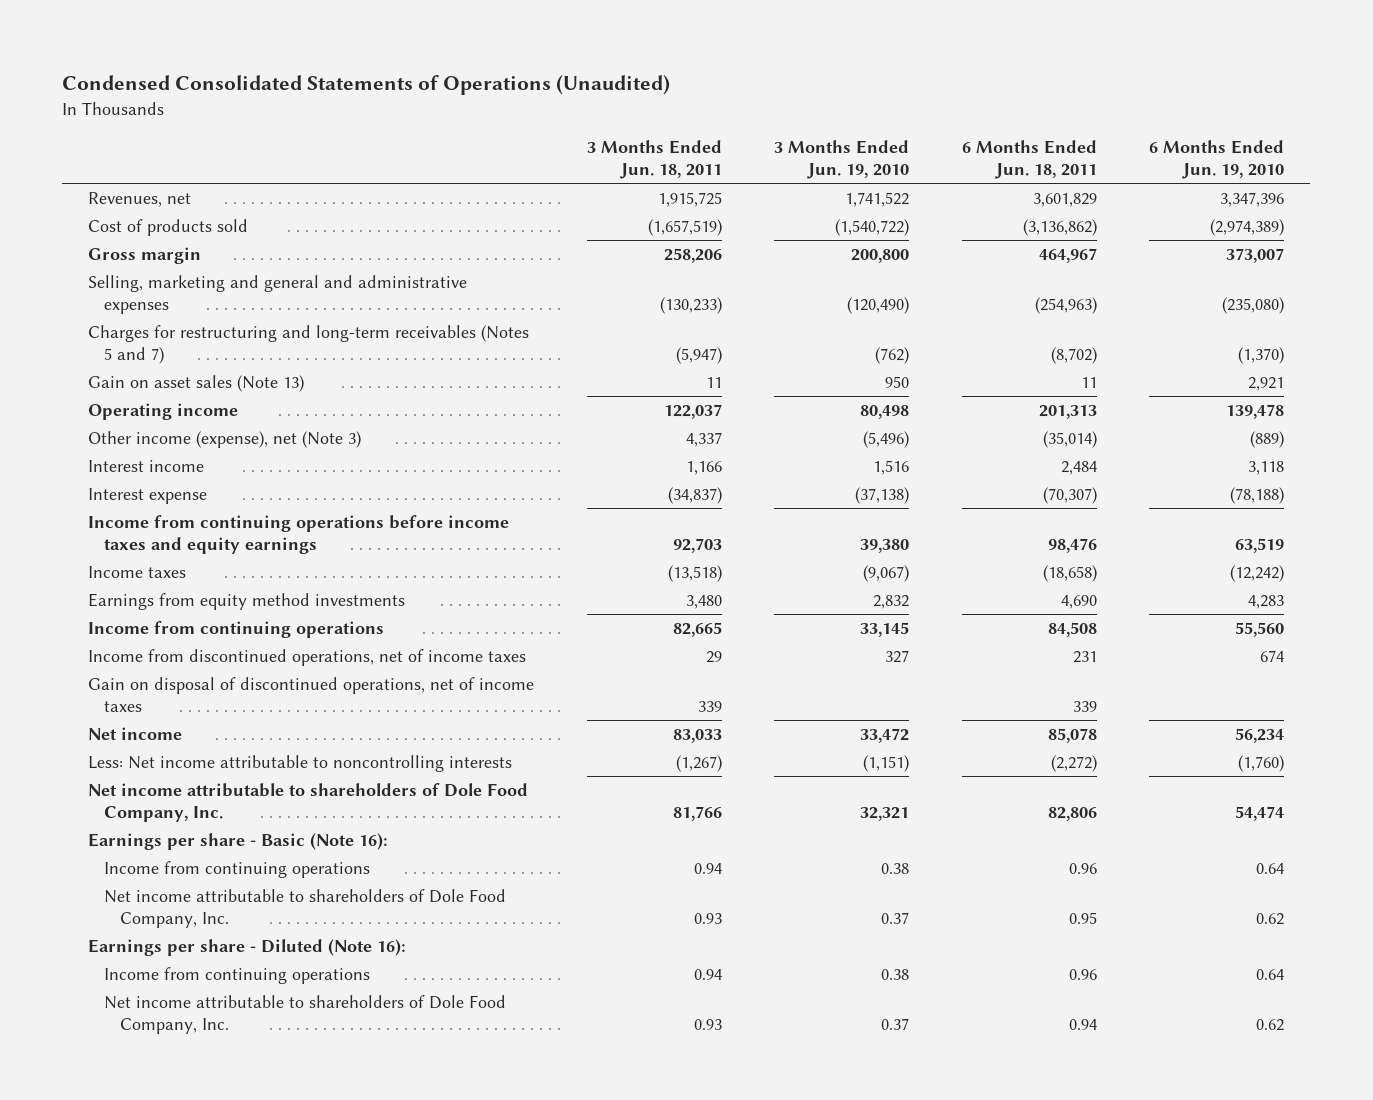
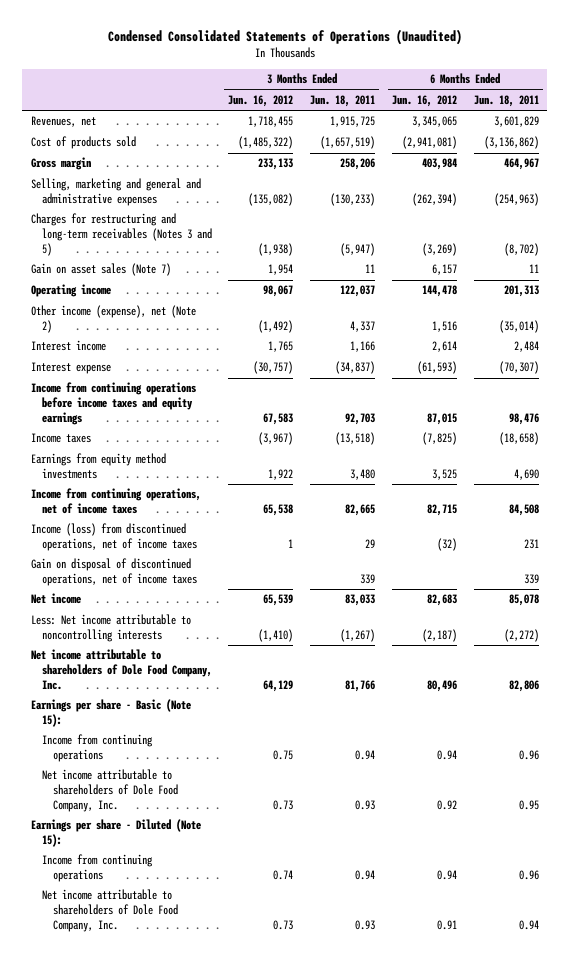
[774,139,910,180] 3 Months Ended Jun. 19, 2010 -> none
[1149,139,1285,180] 6 Months Ended Jun. 19, 2010 -> none
none -> [228,95,294,108] Jun. 16, 2012
none -> [392,95,458,108] Jun. 16, 2012
[88,324,530,365] Charges for restructuring and long-term receivables (Notes 5 and 7) -> [30,213,212,256] Charges for restructuring and long-term receivables (Notes 3 and 5)
[88,374,305,392] Gain on asset sales (Note 13) -> [30,263,171,277] Gain on asset sales (Note 7)
[88,430,362,448] Other income (expense), net (Note 3) -> [30,305,196,334] Other income (expense), net (Note 2)
[88,620,385,638] Income from continuing operations -> [30,488,201,515] Income from continuing operations, net of income taxes
[88,648,527,666] Income from discontinued operations, net of income taxes -> [30,523,197,552] Income (loss) from discontinued operations, net of income taxes
[88,832,389,850] Earnings per share - Basic (Note 16): -> [30,699,191,728] Earnings per share - Basic (Note 15):
[88,938,407,956] Earnings per share - Diluted (Note 16): -> [30,819,201,848] Earnings per share - Diluted (Note 15):

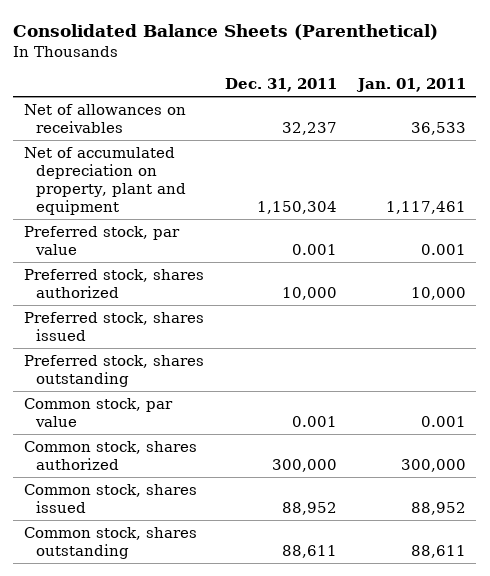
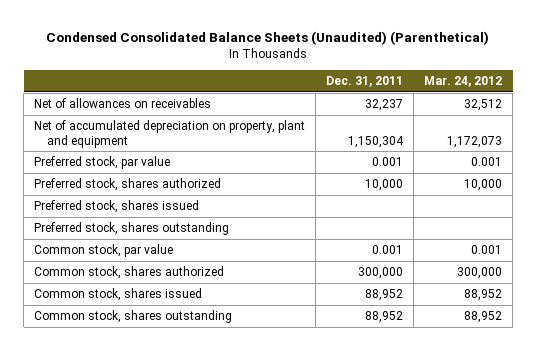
[13,23,439,40] Consolidated Balance Sheets (Parenthetical) -> [46,30,490,45] Condensed Consolidated Balance Sheets (Unaudited) (Parenthetical)
[355,78,466,93] Jan. 01, 2011 -> none
none -> [424,75,503,87] Mar. 24, 2012
[281,544,337,558] 88,611 -> [365,311,404,324] 88,952

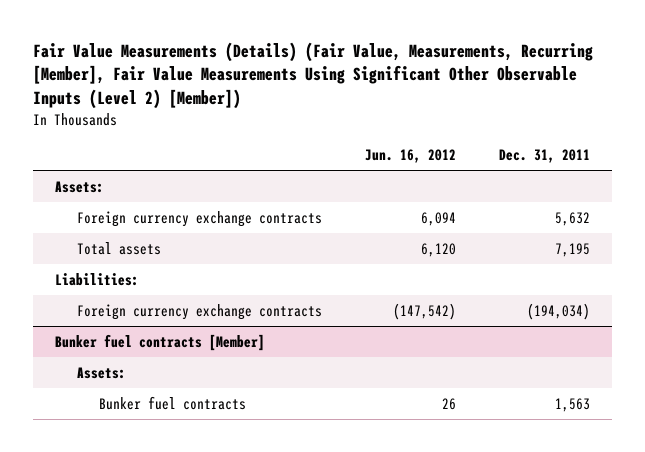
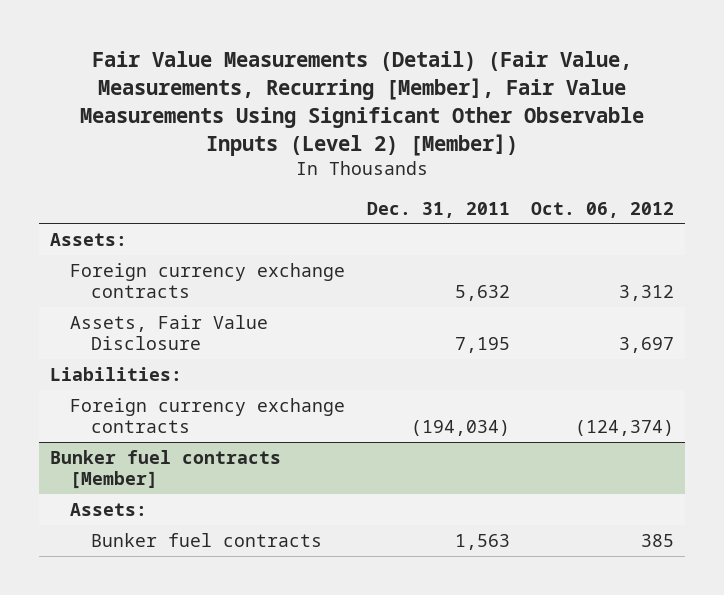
[33,41,594,110] Fair Value Measurements (Details) (Fair Value, Measurements, Recurring [Member], Fair Value Measurements Using Significant Other Observable Inputs (Level 2) [Member]) -> [80,50,645,156] Fair Value Measurements (Detail) (Fair Value, Measurements, Recurring [Member], Fair Value Measurements Using Significant Other Observable Inputs (Level 2) [Member])
[364,149,456,164] Jun. 16, 2012 -> none
none -> [531,201,675,218] Oct. 06, 2012
[76,241,161,255] Total assets -> [70,314,269,350] Assets, Fair Value Disclosure

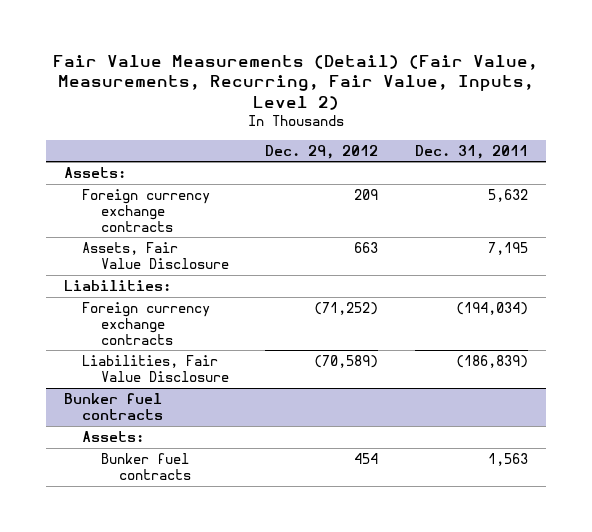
[80,50,645,156] Fair Value Measurements (Detail) (Fair Value, Measurements, Recurring [Member], Fair Value Measurements Using Significant Other Observable Inputs (Level 2) [Member]) -> [52,54,538,111] Fair Value Measurements (Detail) (Fair Value, Measurements, Recurring, Fair Value, Inputs, Level 2)
[531,201,675,218] Oct. 06, 2012 -> none
none -> [265,144,379,159] Dec. 29, 2012
none -> [82,354,229,382] Liabilities, Fair Value Disclosure
[49,449,281,489] Bunker fuel contracts [Member] -> [63,392,164,420] Bunker fuel contracts

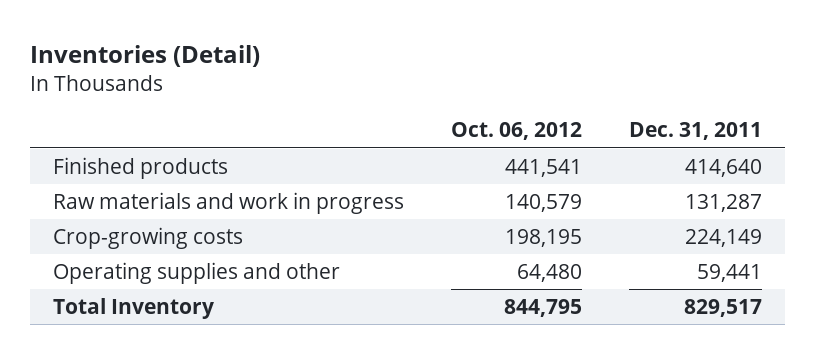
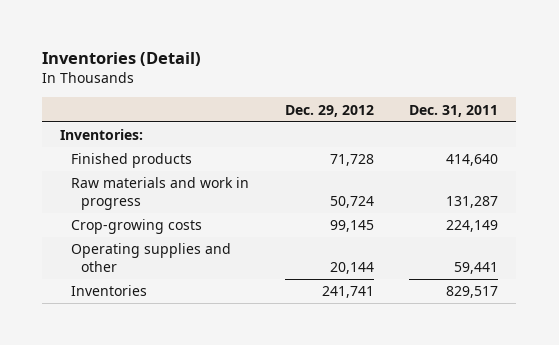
[451,122,583,141] Oct. 06, 2012 -> none
none -> [284,104,374,117] Dec. 29, 2012
none -> [60,129,144,141] Inventories:
[53,298,215,320] Total Inventory -> [70,285,147,297] Inventories

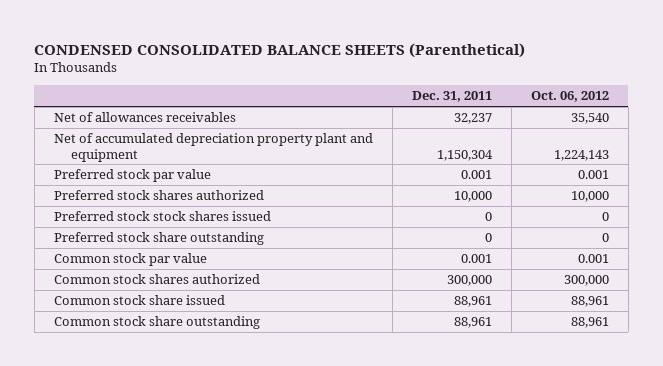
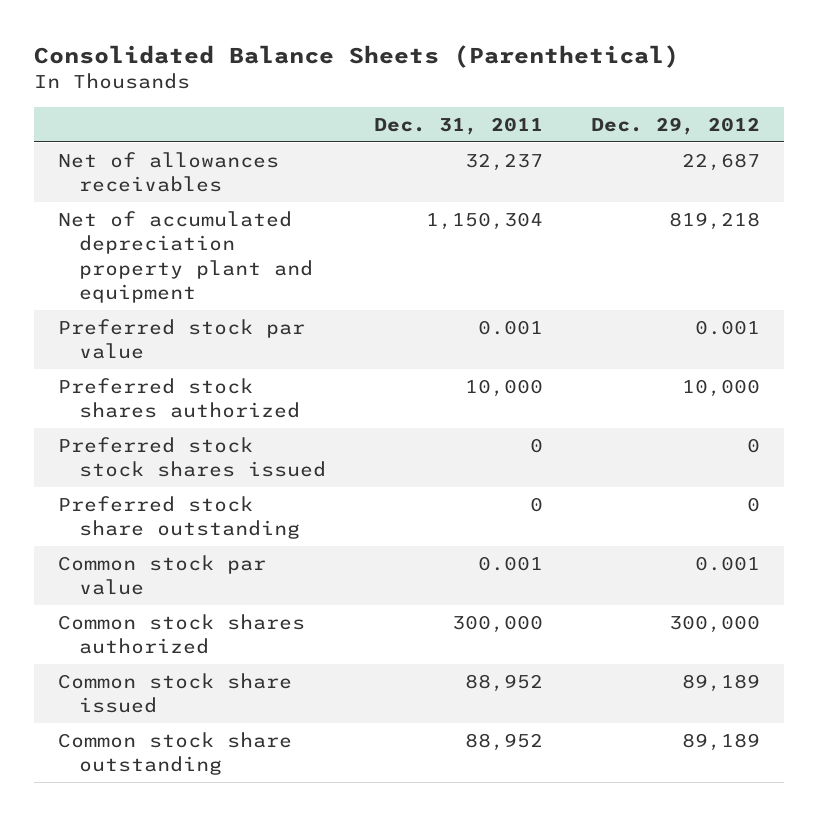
[34,42,526,58] CONDENSED CONSOLIDATED BALANCE SHEETS (Parenthetical) -> [33,44,679,68] Consolidated Balance Sheets (Parenthetical)
[530,91,609,103] Oct. 06, 2012 -> none
none -> [590,116,760,135] Dec. 29, 2012
[453,296,492,308] 88,961 -> [464,674,543,693] 88,952
[453,317,492,329] 88,961 -> [464,733,543,752] 88,952

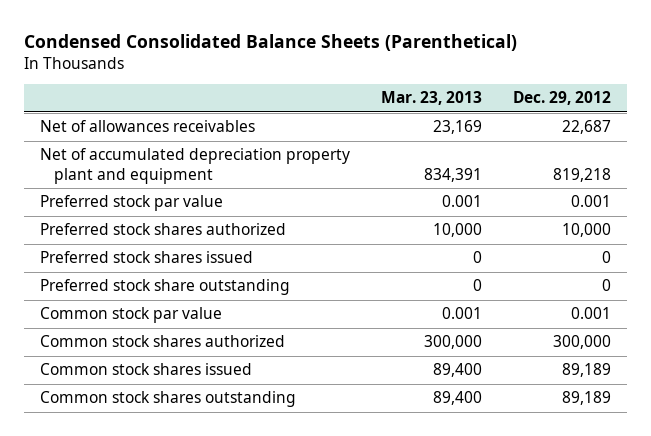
[33,44,679,68] Consolidated Balance Sheets (Parenthetical) -> [24,33,518,51] Condensed Consolidated Balance Sheets (Parenthetical)
[373,116,543,135] Dec. 31, 2011 -> none
none -> [381,91,483,106] Mar. 23, 2013
[57,437,326,478] Preferred stock stock shares issued -> [39,251,253,264] Preferred stock shares issued
[57,673,292,714] Common stock share issued -> [39,363,252,376] Common stock shares issued
[57,732,292,776] Common stock share outstanding -> [39,391,296,408] Common stock shares outstanding

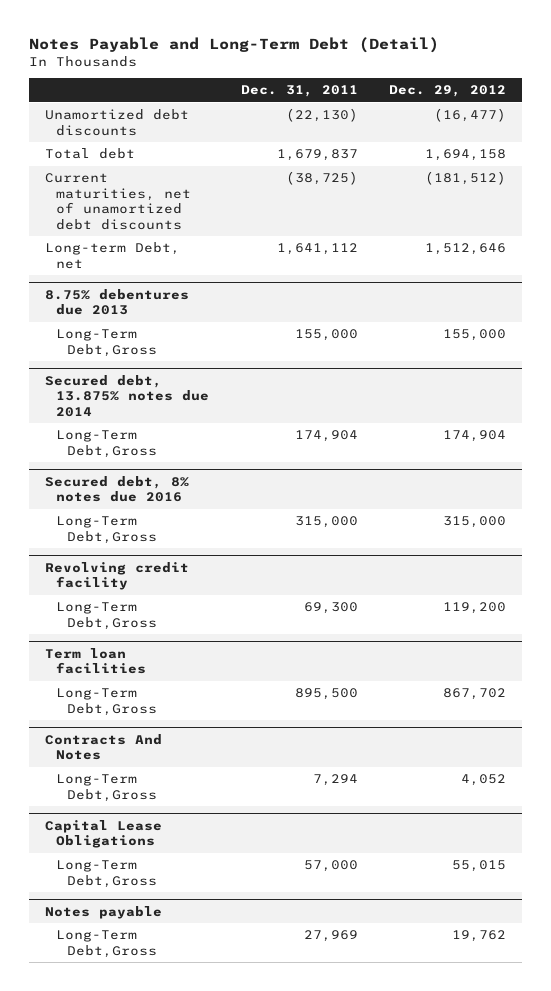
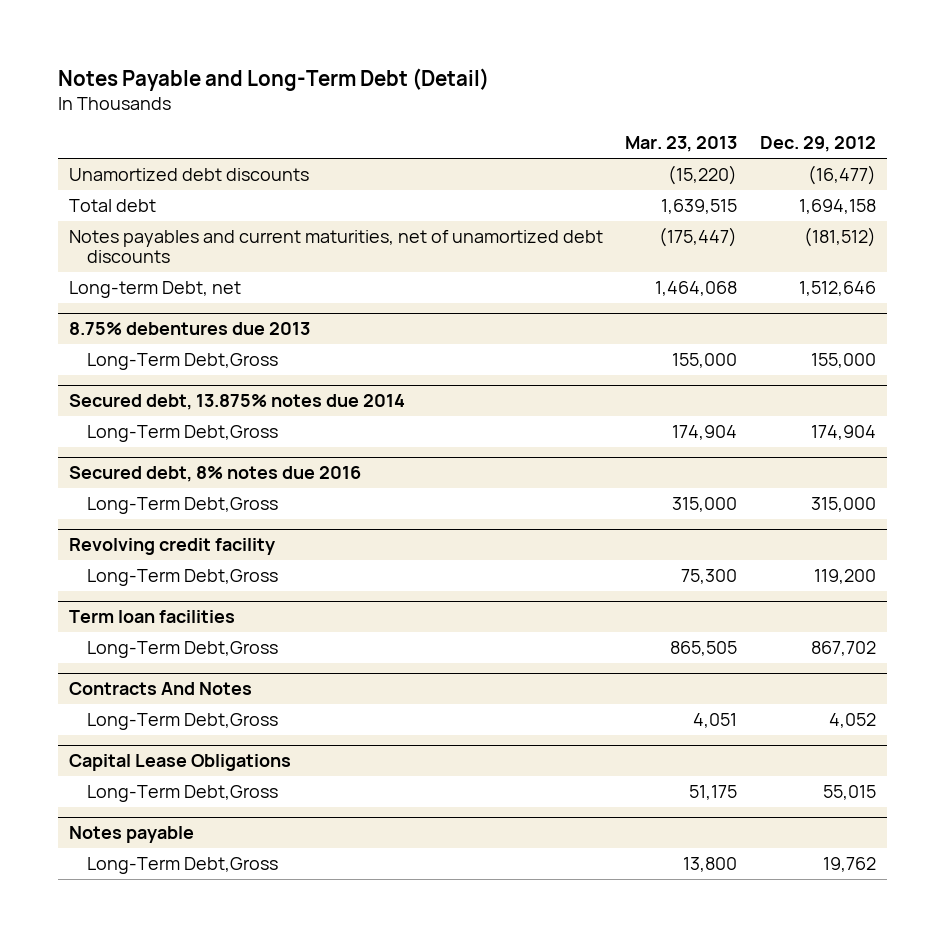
[240,85,358,98] Dec. 31, 2011 -> none
none -> [625,136,738,153] Mar. 23, 2013
[45,173,192,230] Current maturities, net of unamortized debt discounts -> [69,229,604,264] Notes payables and current maturities, net of unamortized debt discounts

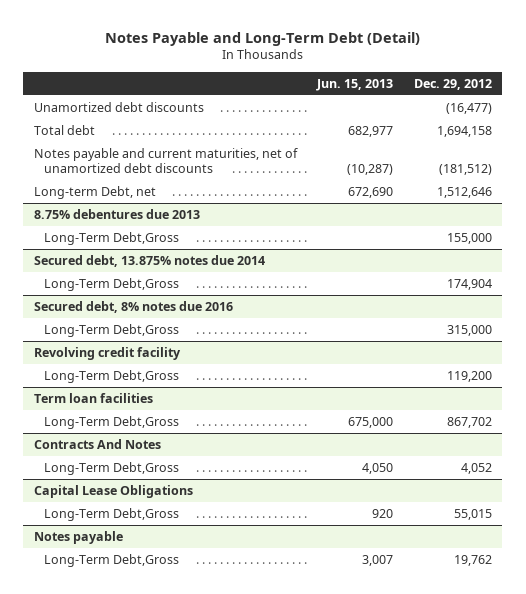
[625,136,738,153] Mar. 23, 2013 -> none
none -> [316,78,394,91] Jun. 15, 2013
[69,229,604,264] Notes payables and current maturities, net of unamortized debt discounts -> [33,147,298,174] Notes payable and current maturities, net of unamortized debt discounts

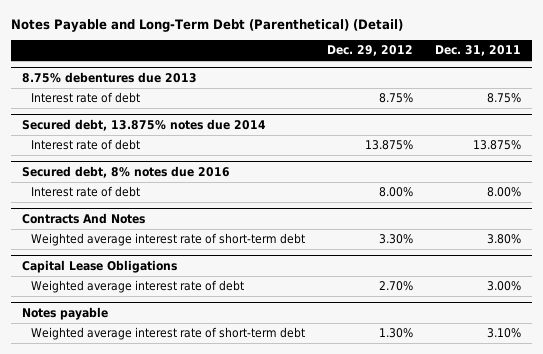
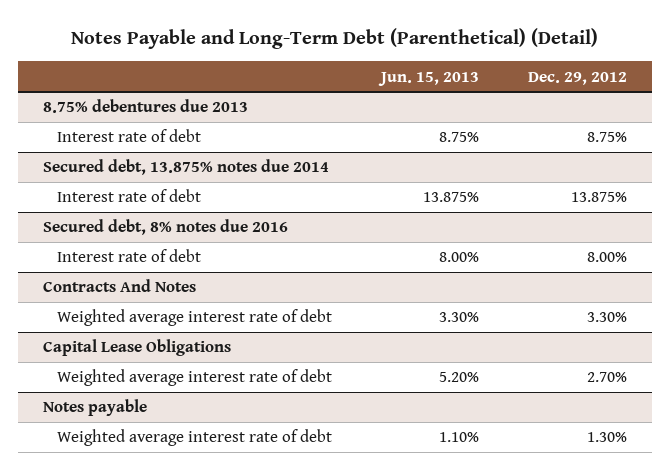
[434,45,521,57] Dec. 31, 2011 -> none
none -> [378,71,480,86] Jun. 15, 2013
[31,233,306,247] Weighted average interest rate of short-term debt -> [57,309,333,327] Weighted average interest rate of debt
[31,327,306,341] Weighted average interest rate of short-term debt -> [57,429,333,447] Weighted average interest rate of debt

